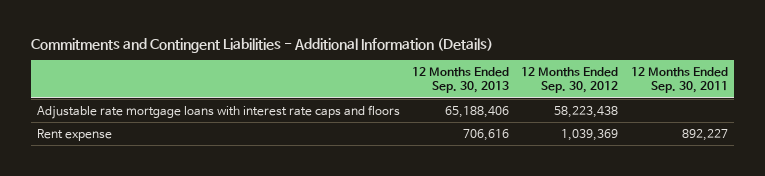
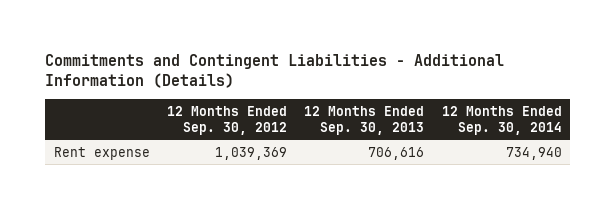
[630,66,728,94] 12 Months Ended Sep. 30, 2011 -> none
none -> [441,106,562,135] 12 Months Ended Sep. 30, 2014
[36,104,400,119] Adjustable rate mortgage loans with interest rate caps and floors -> none

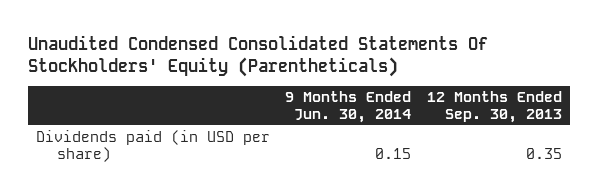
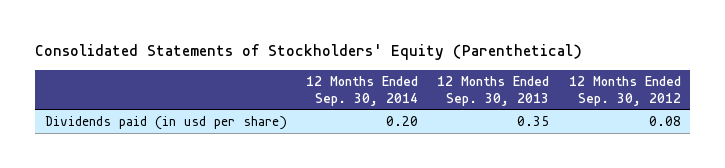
[27,35,488,78] Unaudited Condensed Consolidated Statements Of Stockholders' Equity (Parentheticals) -> [34,43,582,60] Consolidated Statements of Stockholders' Equity (Parenthetical)
[285,91,412,124] 9 Months Ended Jun. 30, 2014 -> none
none -> [305,75,418,106] 12 Months Ended Sep. 30, 2014
none -> [568,75,681,106] 12 Months Ended Sep. 30, 2012
[35,129,270,162] Dividends paid (in USD per share) -> [44,116,287,131] Dividends paid (in usd per share)

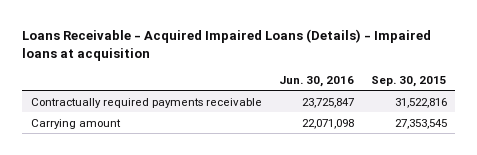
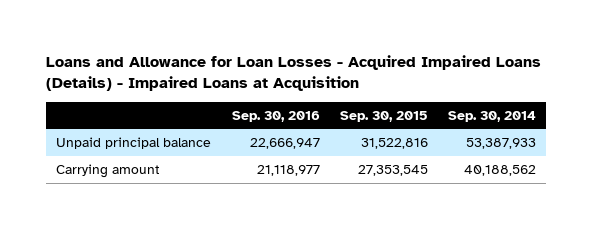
[22,28,432,61] Loans Receivable - Acquired Impaired Loans (Details) - Impaired loans at acquisition -> [46,55,542,92] Loans and Allowance for Loan Losses - Acquired Impaired Loans (Details) - Impaired Loans at Acquisition
[278,75,354,87] Jun. 30, 2016 -> none
none -> [231,110,320,122] Sep. 30, 2016
none -> [448,110,537,122] Sep. 30, 2014
[30,97,262,108] Contractually required payments receivable -> [56,136,212,149] Unpaid principal balance

